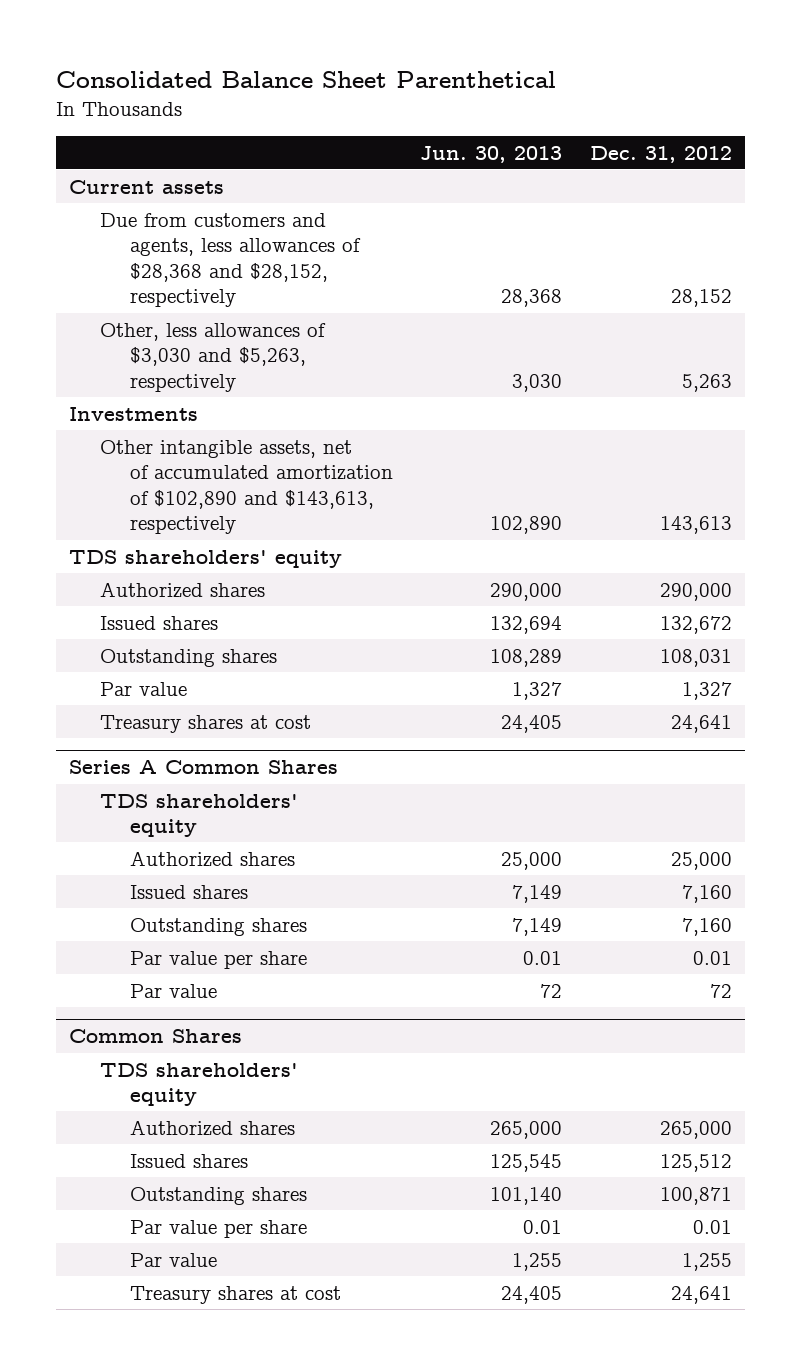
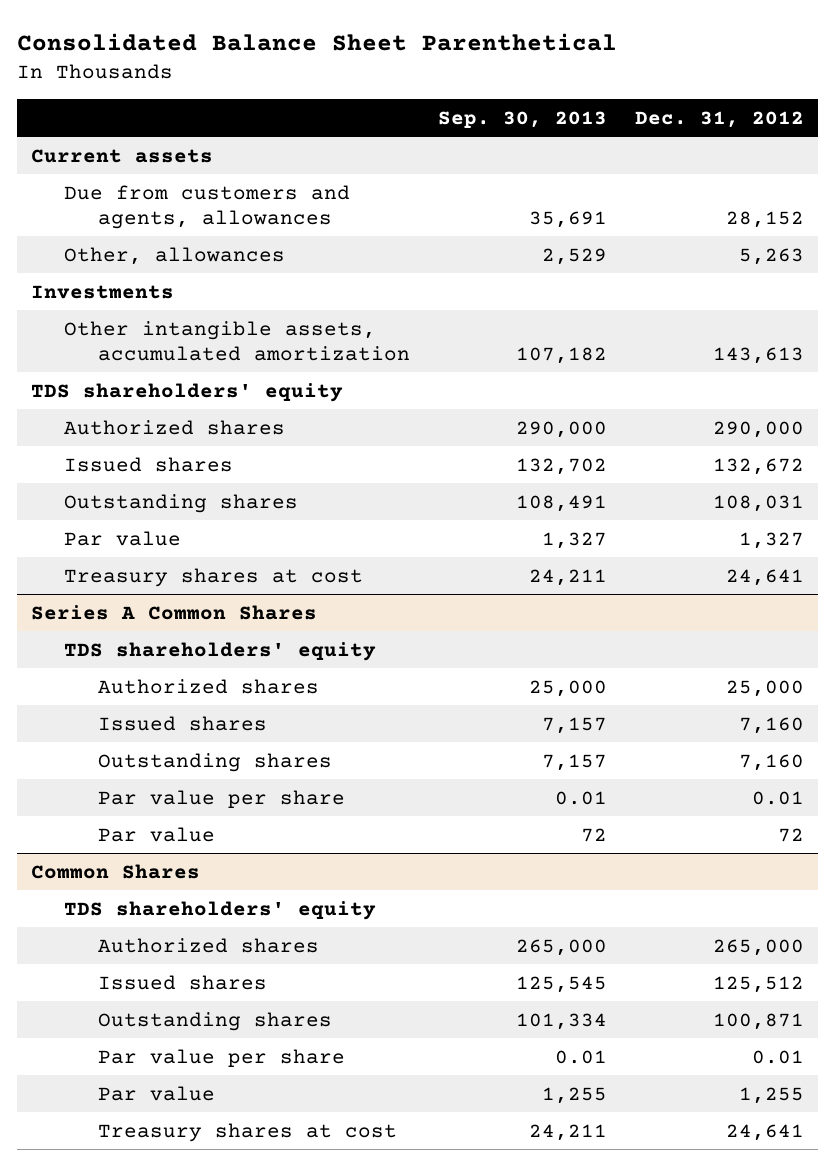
[420,145,563,163] Jun. 30, 2013 -> none
none -> [437,110,607,128] Sep. 30, 2013
[99,212,361,308] Due from customers and agents, less allowances of $28,368 and $28,152, respectively -> [64,184,351,230] Due from customers and agents, allowances
[99,322,326,392] Other, less allowances of $3,030 and $5,263, respectively -> [64,246,286,265] Other, allowances
[99,439,393,535] Other intangible assets, net of accumulated amortization of $102,890 and $143,613, respectively -> [64,320,410,362] Other intangible assets, accumulated amortization

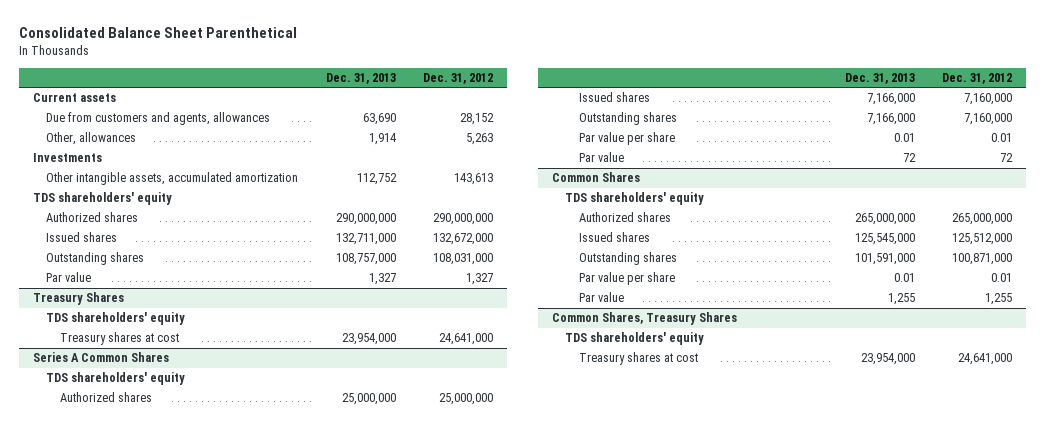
[437,110,607,128] Sep. 30, 2013 -> none
none -> [325,73,396,85] Dec. 31, 2013
[712,420,804,438] 290,000 -> [433,213,494,226] 290,000,000
[712,457,804,475] 132,672 -> [433,233,494,246] 132,672,000
[712,494,804,512] 108,031 -> [433,253,494,266] 108,031,000
none -> [32,292,124,306] Treasury Shares
none -> [46,312,186,326] TDS shareholders' equity
[725,568,804,586] 24,641 -> [439,333,494,346] 24,641,000
[725,679,804,697] 25,000 -> [439,393,494,406] 25,000,000
[738,716,804,734] 7,160 -> [963,93,1012,106] 7,160,000
[738,753,804,771] 7,160 -> [963,113,1012,126] 7,160,000
[712,938,804,956] 265,000 -> [951,213,1012,226] 265,000,000
[712,975,804,993] 125,512 -> [951,233,1012,246] 125,512,000
[712,1012,804,1030] 100,871 -> [951,253,1012,266] 100,871,000
none -> [551,312,737,326] Common Shares, Treasury Shares
none -> [565,332,705,346] TDS shareholders' equity
[725,1123,804,1141] 24,641 -> [957,353,1012,366] 24,641,000

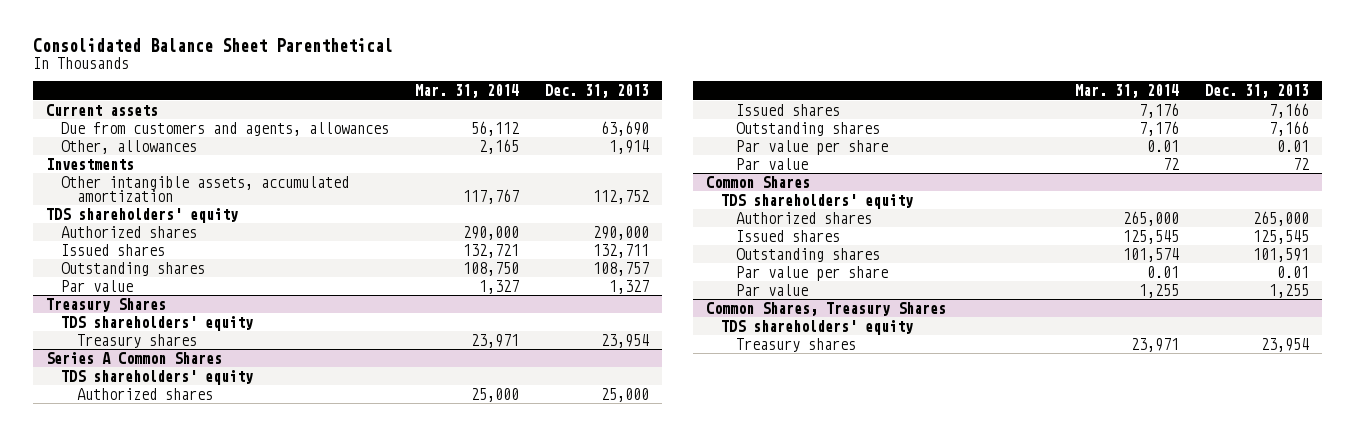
[423,73,494,85] Dec. 31, 2012 -> none
none -> [415,84,520,99] Mar. 31, 2014
[335,213,396,226] 290,000,000 -> [593,225,650,240] 290,000
[335,233,396,246] 132,711,000 -> [593,243,650,258] 132,711
[335,253,396,266] 108,757,000 -> [593,261,650,276] 108,757
[59,332,179,346] Treasury shares at cost -> [76,333,197,348] Treasury shares
[341,333,396,346] 23,954,000 -> [601,333,650,348] 23,954
[341,393,396,406] 25,000,000 -> [601,387,650,402] 25,000
[866,93,915,106] 7,166,000 -> [1268,102,1309,118] 7,166
[866,113,915,126] 7,166,000 -> [1268,120,1309,136] 7,166
[854,213,915,226] 265,000,000 -> [1252,210,1309,226] 265,000
[854,233,915,246] 125,545,000 -> [1252,229,1309,244] 125,545
[854,253,915,266] 101,591,000 -> [1252,247,1309,262] 101,591
[578,352,698,366] Treasury shares at cost -> [736,337,857,352] Treasury shares
[860,353,915,366] 23,954,000 -> [1260,337,1309,352] 23,954

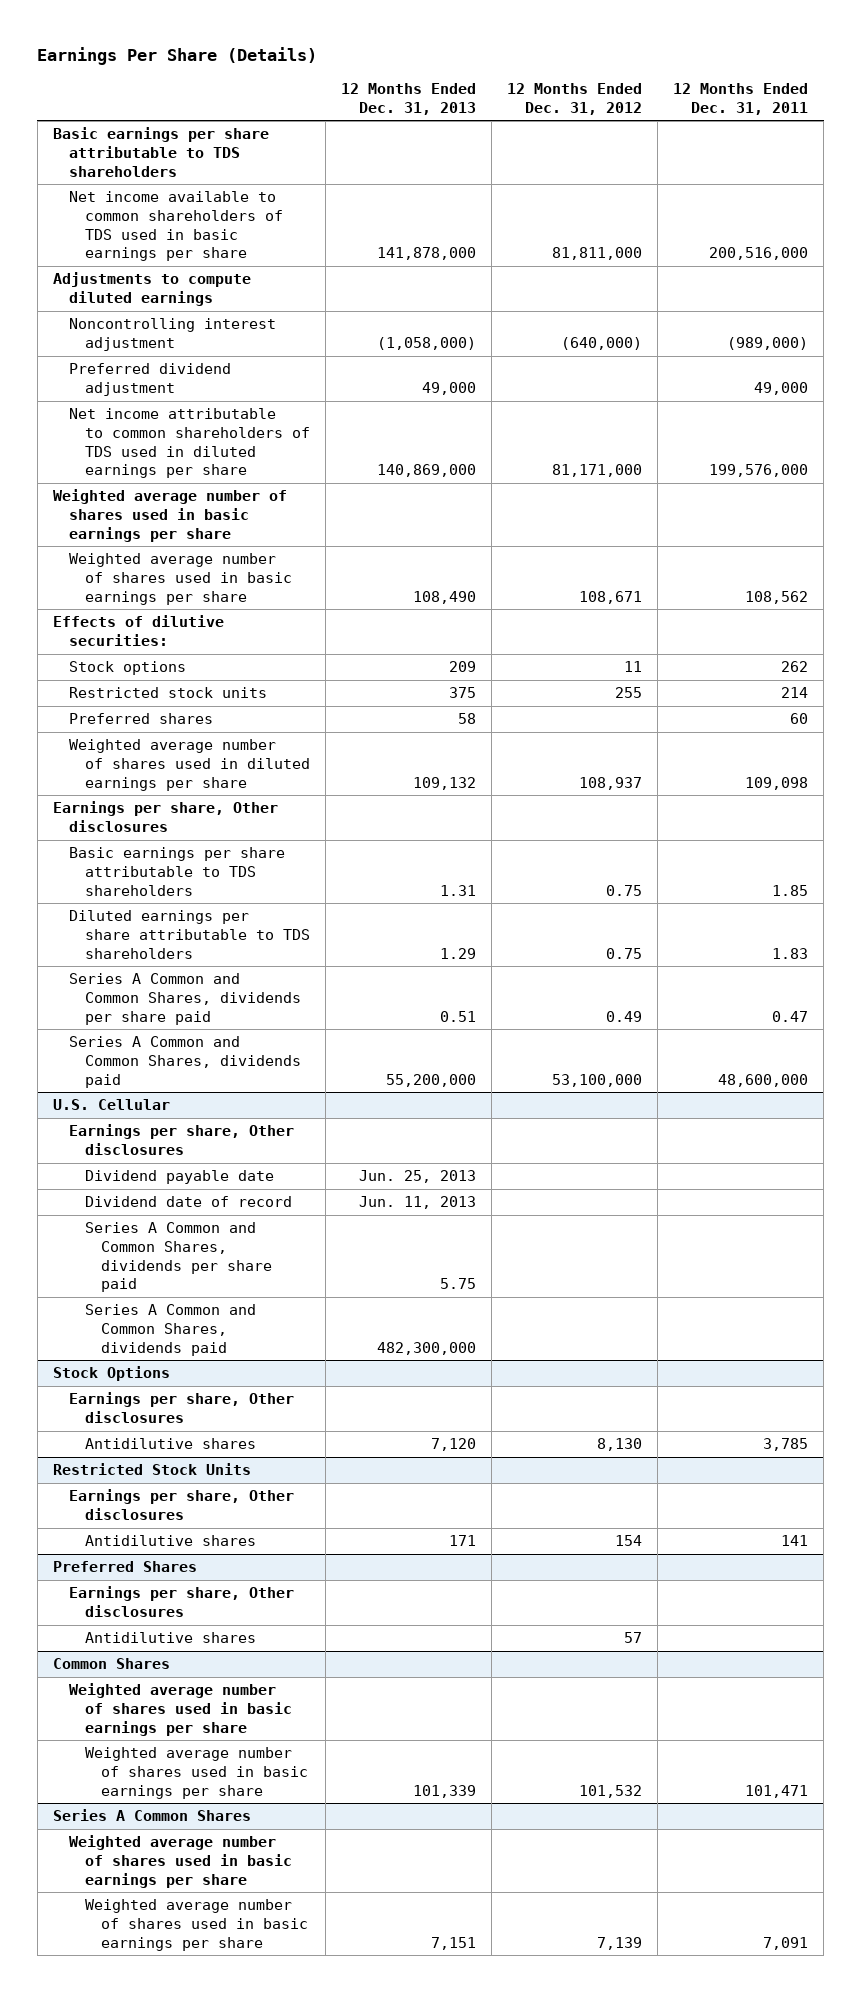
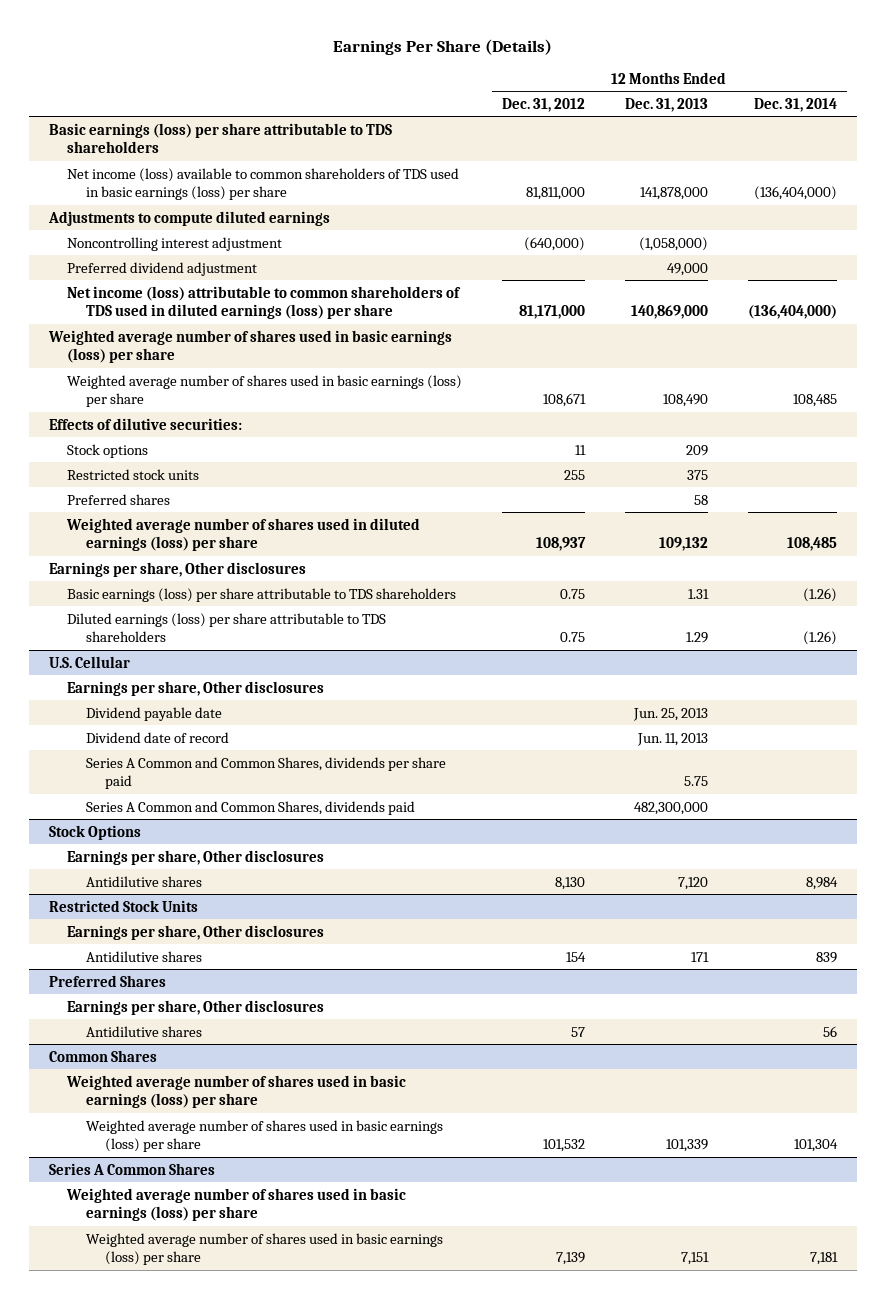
[673,83,809,115] 12 Months Ended Dec. 31, 2011 -> none
none -> [753,97,837,112] Dec. 31, 2014
[52,127,269,177] Basic earnings per share attributable to TDS shareholders -> [48,122,392,153] Basic earnings (loss) per share attributable to TDS shareholders
[69,191,284,262] Net income available to common shareholders of TDS used in basic earnings per share -> [67,167,460,200] Net income (loss) available to common shareholders of TDS used in basic earnings (loss) per share
[69,408,311,479] Net income attributable to common shareholders of TDS used in diluted earnings per share -> [67,285,462,319] Net income (loss) attributable to common shareholders of TDS used in diluted earnings (loss) per share
[52,489,287,542] Weighted average number of shares used in basic earnings per share -> [47,329,452,363] Weighted average number of shares used in basic earnings (loss) per share
[69,553,293,605] Weighted average number of shares used in basic earnings per share -> [67,374,463,407] Weighted average number of shares used in basic earnings (loss) per share
[69,739,311,791] Weighted average number of shares used in diluted earnings per share -> [66,517,421,551] Weighted average number of shares used in diluted earnings (loss) per share
[69,973,302,1025] Series A Common and Common Shares, dividends per share paid -> none
[69,1036,302,1088] Series A Common and Common Shares, dividends paid -> none
[69,847,286,896] Basic earnings per share attributable to TDS shareholders -> [67,587,457,602] Basic earnings (loss) per share attributable to TDS shareholders
[69,910,311,959] Diluted earnings per share attributable to TDS shareholders -> [67,612,387,642] Diluted earnings (loss) per share attributable to TDS shareholders
[69,1683,293,1736] Weighted average number of shares used in basic earnings per share -> [66,1074,407,1108] Weighted average number of shares used in basic earnings (loss) per share
[85,1747,309,1799] Weighted average number of shares used in basic earnings per share -> [86,1119,444,1152] Weighted average number of shares used in basic earnings (loss) per share
[69,1835,293,1888] Weighted average number of shares used in basic earnings per share -> [66,1187,407,1221] Weighted average number of shares used in basic earnings (loss) per share
[85,1899,309,1951] Weighted average number of shares used in basic earnings per share -> [86,1232,444,1265] Weighted average number of shares used in basic earnings (loss) per share

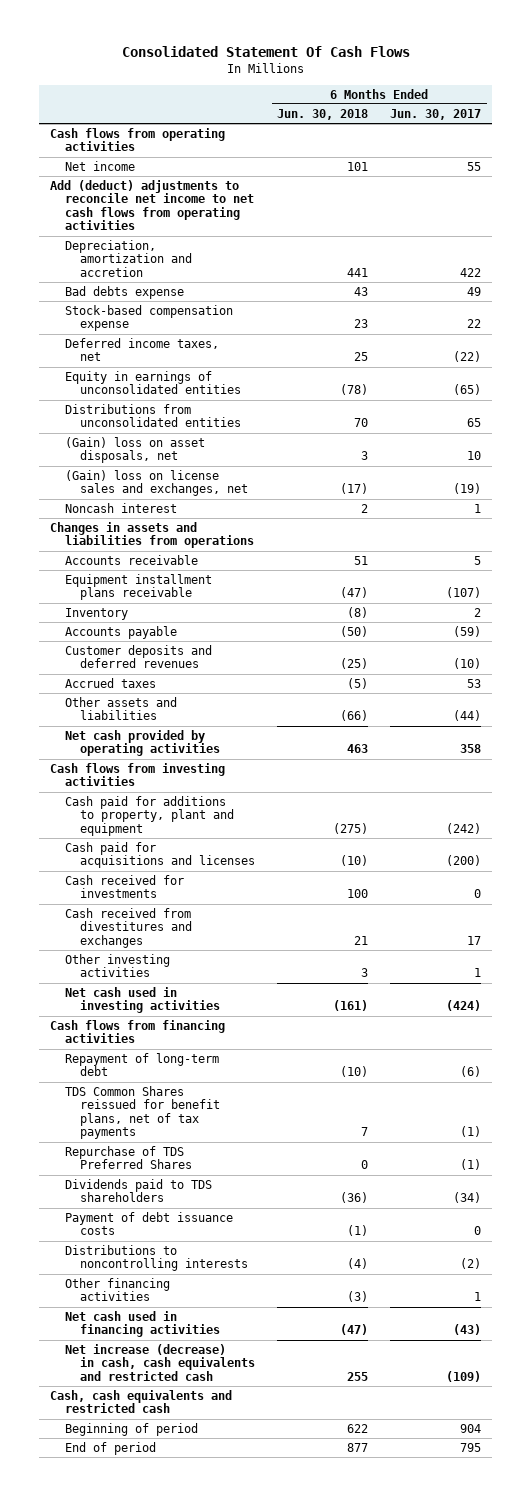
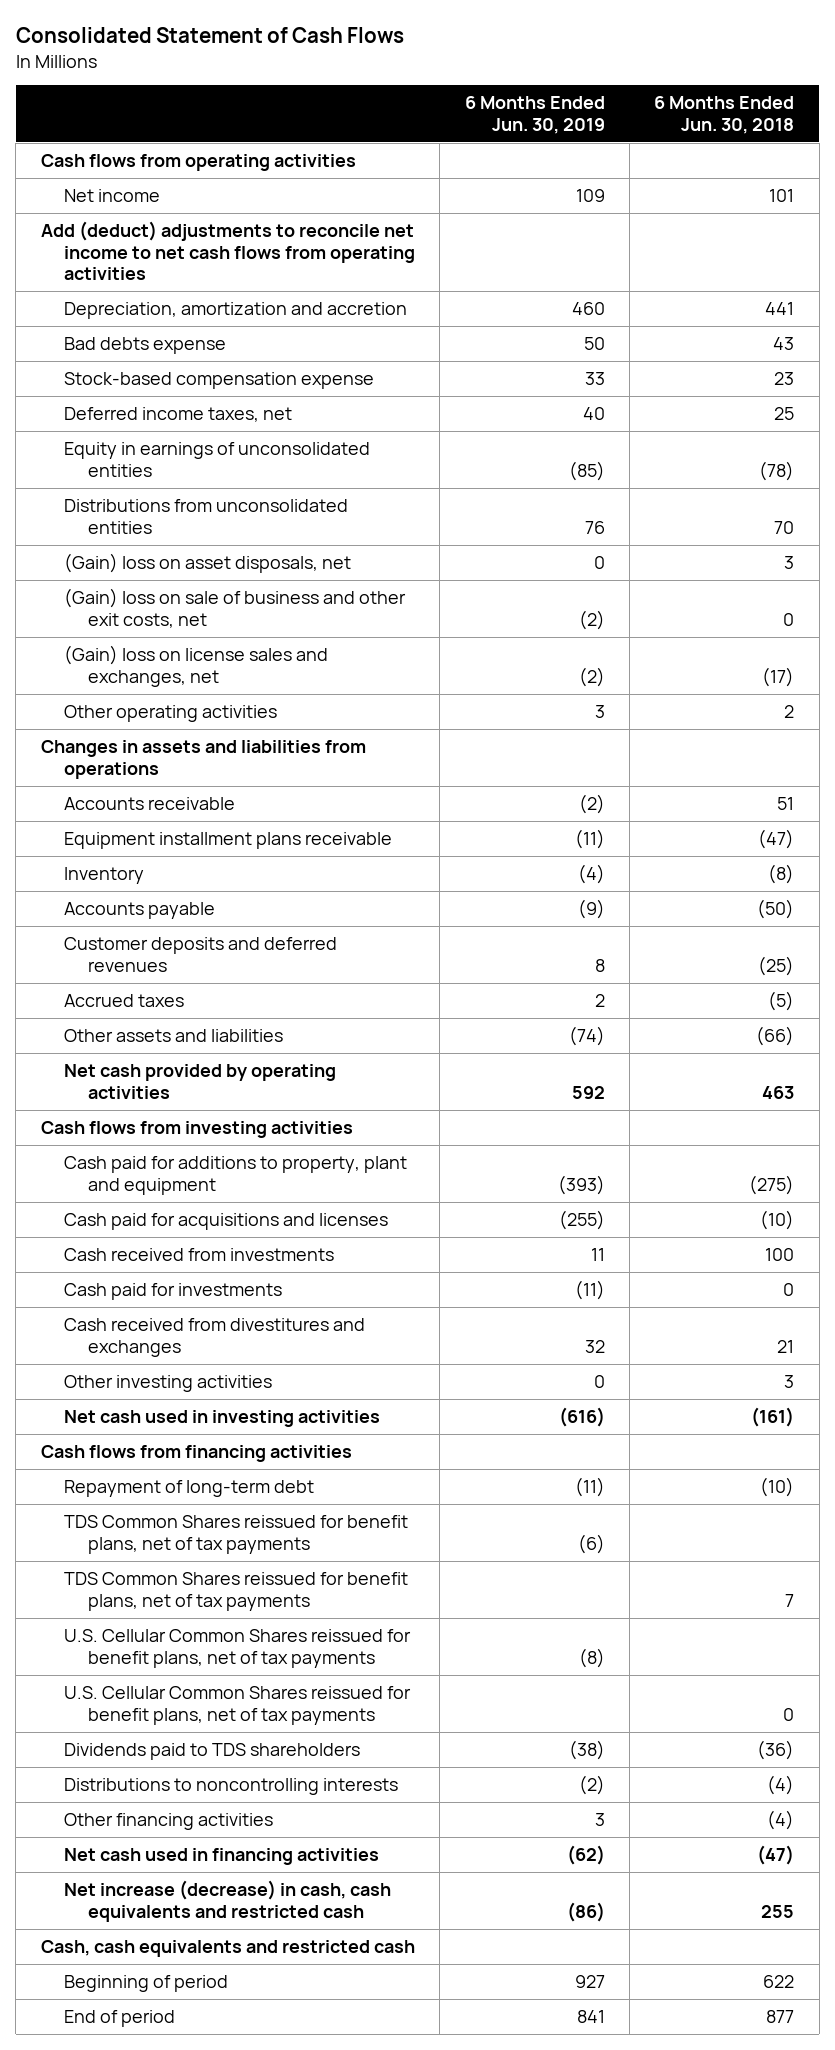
[121,46,410,58] Consolidated Statement Of Cash Flows -> [15,27,404,44] Consolidated Statement of Cash Flows
[390,108,482,120] Jun. 30, 2017 -> none
none -> [464,96,605,135] 6 Months Ended Jun. 30, 2019
none -> [64,587,407,628] (Gain) loss on sale of business and other exit costs, net
[65,502,178,513] Noncash interest -> none
none -> [64,704,278,722] Other operating activities
[65,874,185,899] Cash received for investments -> [64,1247,335,1261] Cash received from investments
none -> [64,1282,283,1300] Cash paid for investments
none -> [64,1514,409,1554] TDS Common Shares reissued for benefit plans, net of tax payments
[65,1145,193,1170] Repurchase of TDS Preferred Shares -> none
none -> [64,1628,412,1668] U.S. Cellular Common Shares reissued for benefit plans, net of tax payments
none -> [64,1685,412,1725] U.S. Cellular Common Shares reissued for benefit plans, net of tax payments
[65,1211,234,1236] Payment of debt issuance costs -> none
[347,1291,369,1303] (3) -> [767,1809,795,1830] (4)

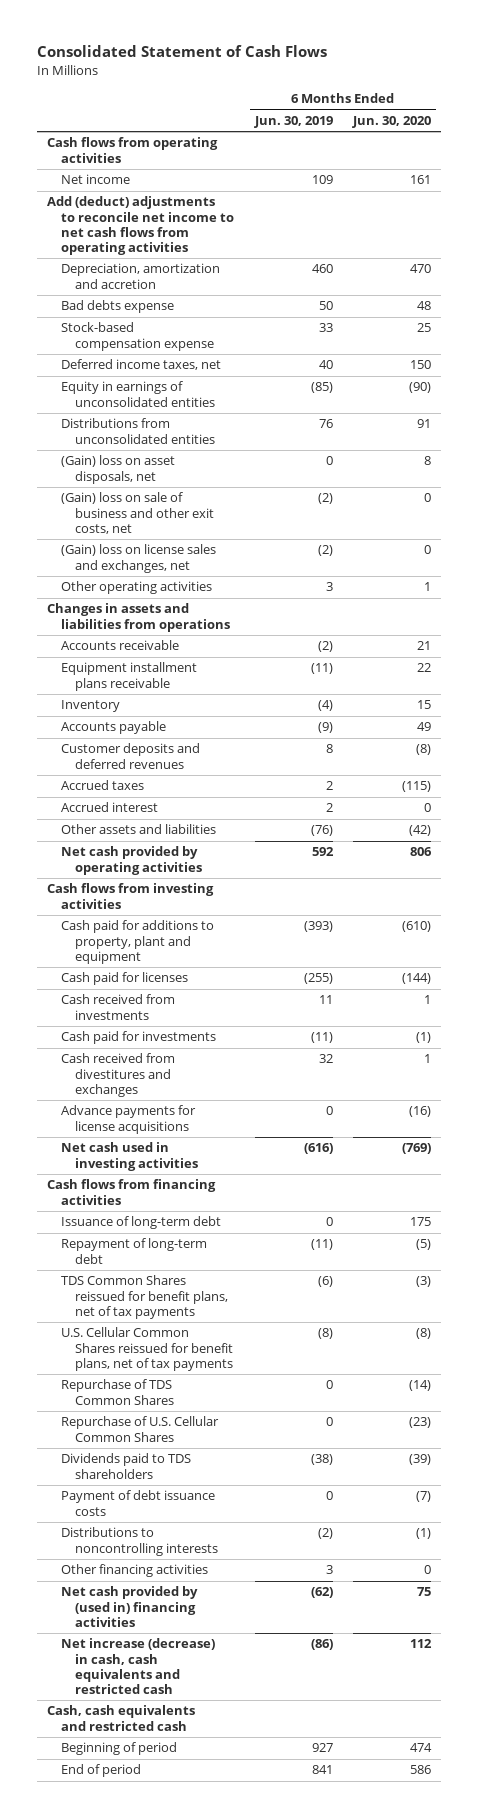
[654,96,795,135] 6 Months Ended Jun. 30, 2018 -> none
none -> [352,115,432,128] Jun. 30, 2020
none -> [61,802,159,813] Accrued interest
[568,1025,605,1046] (74) -> [310,825,333,837] (76)
[64,1212,389,1230] Cash paid for acquisitions and licenses -> [61,972,189,986] Cash paid for licenses
[64,1374,273,1392] Other investing activities -> none
none -> [61,1105,197,1134] Advance payments for license acquisitions
none -> [61,1216,222,1230] Issuance of long-term debt
[64,1571,409,1611] TDS Common Shares reissued for benefit plans, net of tax payments -> none
[64,1685,412,1725] U.S. Cellular Common Shares reissued for benefit plans, net of tax payments -> none
none -> [61,1379,175,1405] Repurchase of TDS Common Shares
none -> [61,1416,220,1442] Repurchase of U.S. Cellular Common Shares
none -> [61,1490,216,1516] Payment of debt issuance costs
[64,1847,380,1865] Net cash used in financing activities -> [61,1586,199,1627] Net cash provided by (used in) financing activities

